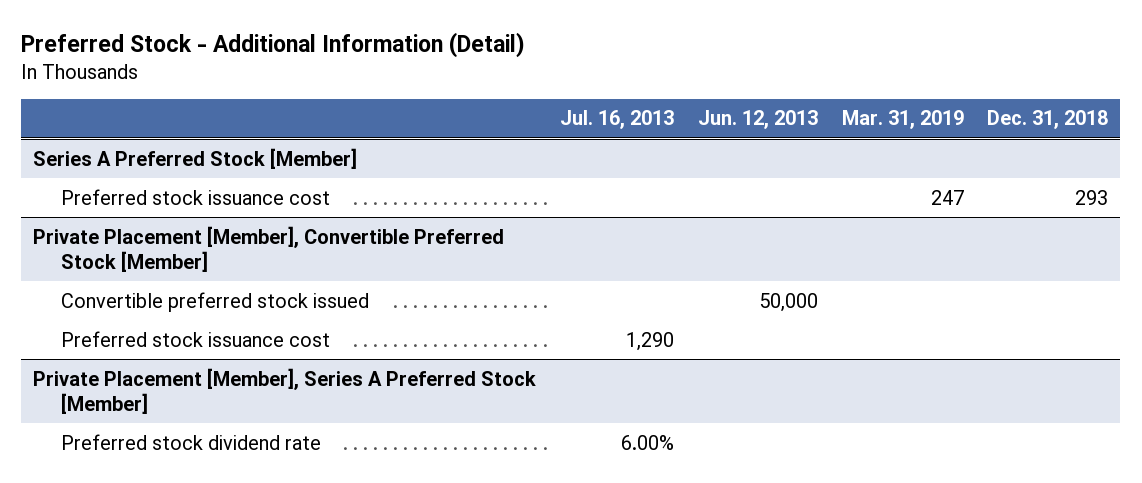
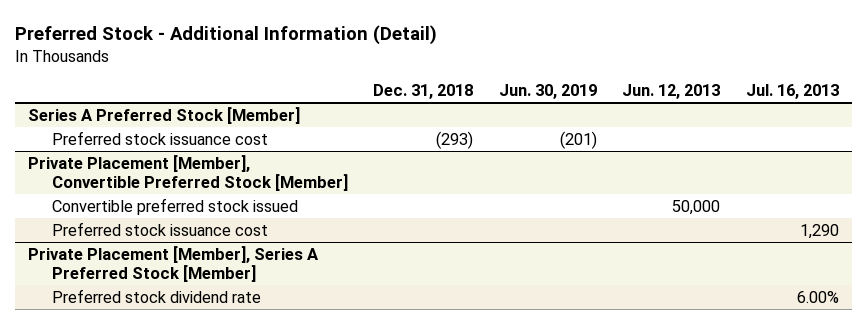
[841,110,964,130] Mar. 31, 2019 -> none
none -> [498,84,597,100] Jun. 30, 2019
[1075,189,1109,205] 293 -> [436,130,474,149] (293)

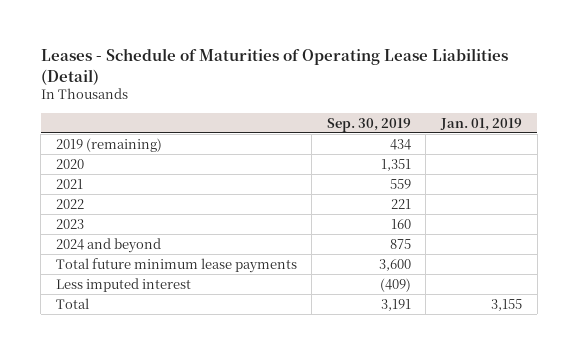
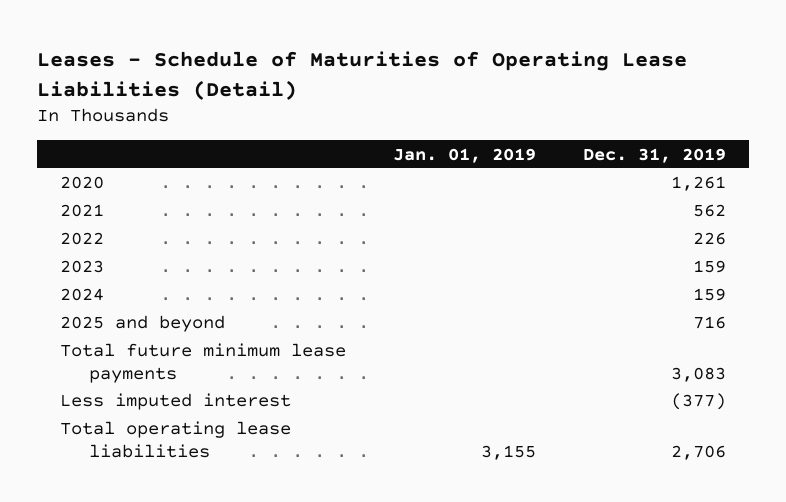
[326,117,411,132] Sep. 30, 2019 -> none
none -> [582,147,726,163] Dec. 31, 2019
[55,137,162,152] 2019 (remaining) -> none
none -> [59,288,104,302] 2024
[55,237,161,253] 2024 and beyond -> [59,315,225,333] 2025 and beyond
[55,297,89,309] Total -> [59,421,291,458] Total operating lease liabilities

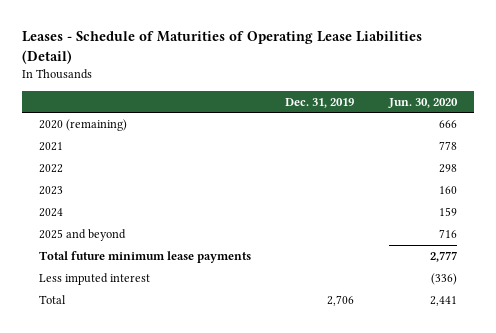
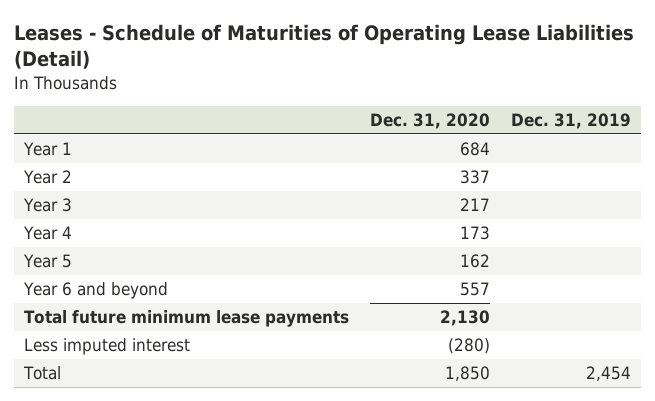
[387,97,458,108] Jun. 30, 2020 -> none
none -> [370,112,491,129] Dec. 31, 2020
[38,119,127,132] 2020 (remaining) -> none
[38,229,126,242] 2025 and beyond -> none
[38,142,63,152] 2021 -> [23,142,73,157] Year 1
[38,164,63,174] 2022 -> [23,170,73,185] Year 2
[38,186,63,196] 2023 -> [23,198,73,213] Year 3
[38,208,63,218] 2024 -> [23,226,73,241] Year 4
none -> [23,254,73,269] Year 5
none -> [23,282,169,300] Year 6 and beyond
[327,295,355,307] 2,706 -> [585,366,631,382] 2,454

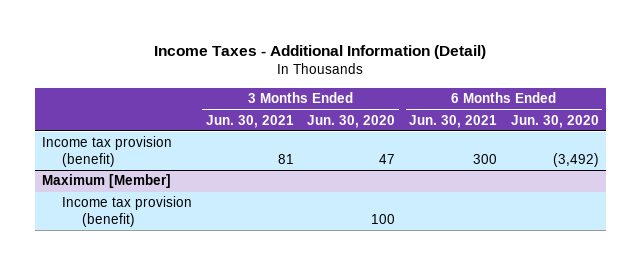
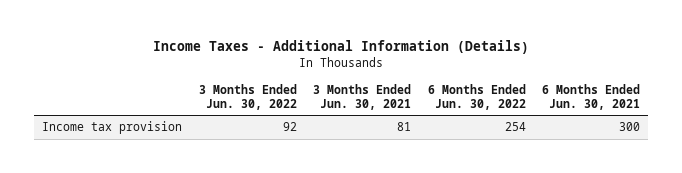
[154,45,487,60] Income Taxes - Additional Information (Detail) -> [153,40,530,55] Income Taxes - Additional Information (Details)
[307,114,396,128] Jun. 30, 2020 -> none
[510,114,599,128] Jun. 30, 2020 -> none
none -> [198,83,297,110] 3 Months Ended Jun. 30, 2022
none -> [427,83,526,110] 6 Months Ended Jun. 30, 2022
[42,174,172,189] Maximum [Member] -> none
[62,196,193,228] Income tax provision (benefit) -> none
[42,136,173,168] Income tax provision (benefit) -> [42,121,183,135] Income tax provision

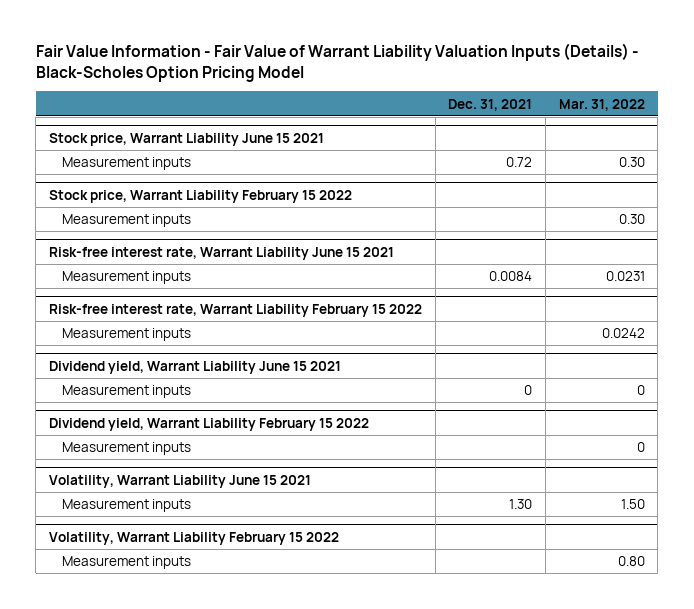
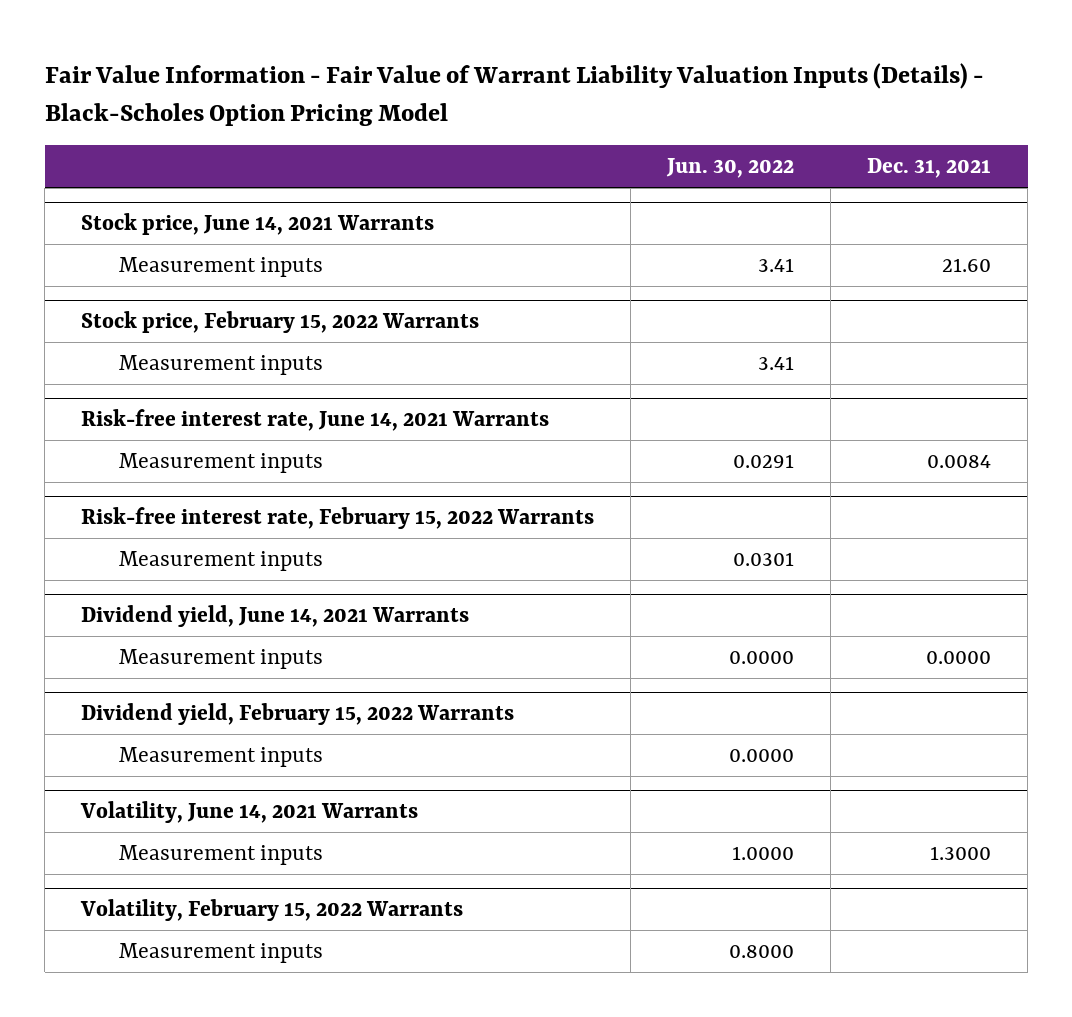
[558,98,645,111] Mar. 31, 2022 -> none
none -> [666,157,795,178] Jun. 30, 2022
[48,132,324,146] Stock price, Warrant Liability June 15 2021 -> [81,213,435,236] Stock price, June 14, 2021 Warrants
[506,157,533,168] 0.72 -> [942,258,992,273] 21.60
[48,189,352,203] Stock price, Warrant Liability February 15 2022 -> [81,311,480,334] Stock price, February 15, 2022 Warrants
[48,246,394,260] Risk-free interest rate, Warrant Liability June 15 2021 -> [81,409,550,432] Risk-free interest rate, June 14, 2021 Warrants
[48,303,422,317] Risk-free interest rate, Warrant Liability February 15 2022 -> [81,507,595,530] Risk-free interest rate, February 15, 2022 Warrants
[48,360,341,374] Dividend yield, Warrant Liability June 15 2021 -> [81,605,470,628] Dividend yield, June 14, 2021 Warrants
[524,385,533,396] 0 -> [926,651,992,665] 0.0000
[48,417,369,431] Dividend yield, Warrant Liability February 15 2022 -> [81,703,515,726] Dividend yield, February 15, 2022 Warrants
[48,474,311,488] Volatility, Warrant Liability June 15 2021 -> [80,801,419,824] Volatility, June 14, 2021 Warrants
[509,499,533,510] 1.30 -> [930,846,992,861] 1.3000
[48,531,339,545] Volatility, Warrant Liability February 15 2022 -> [80,899,464,922] Volatility, February 15, 2022 Warrants

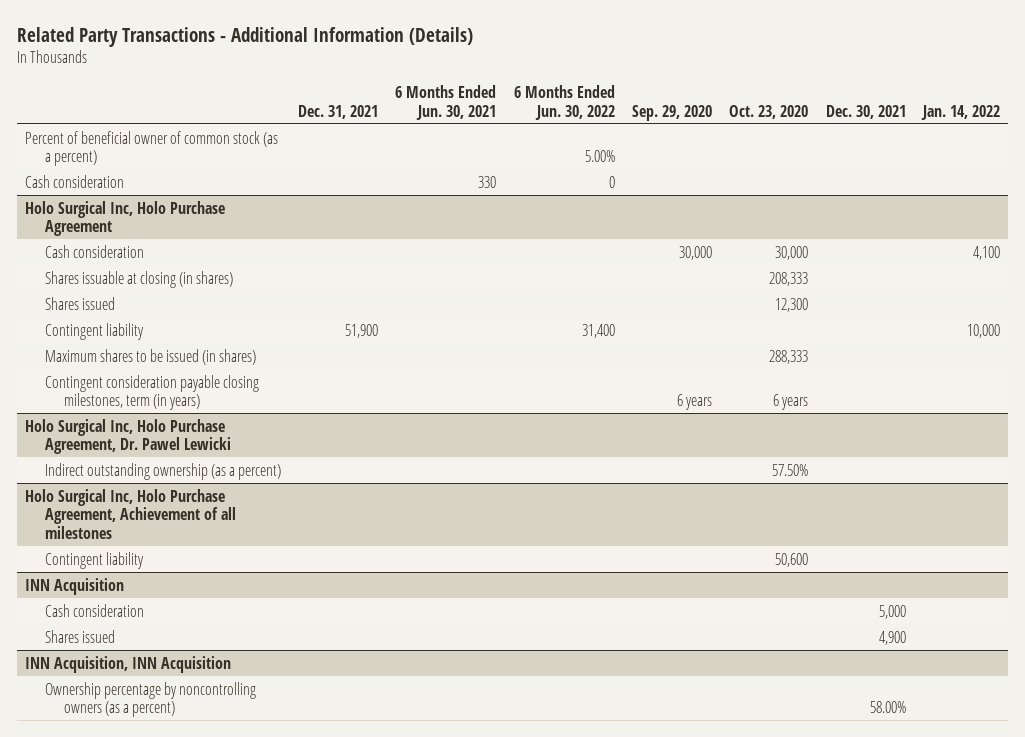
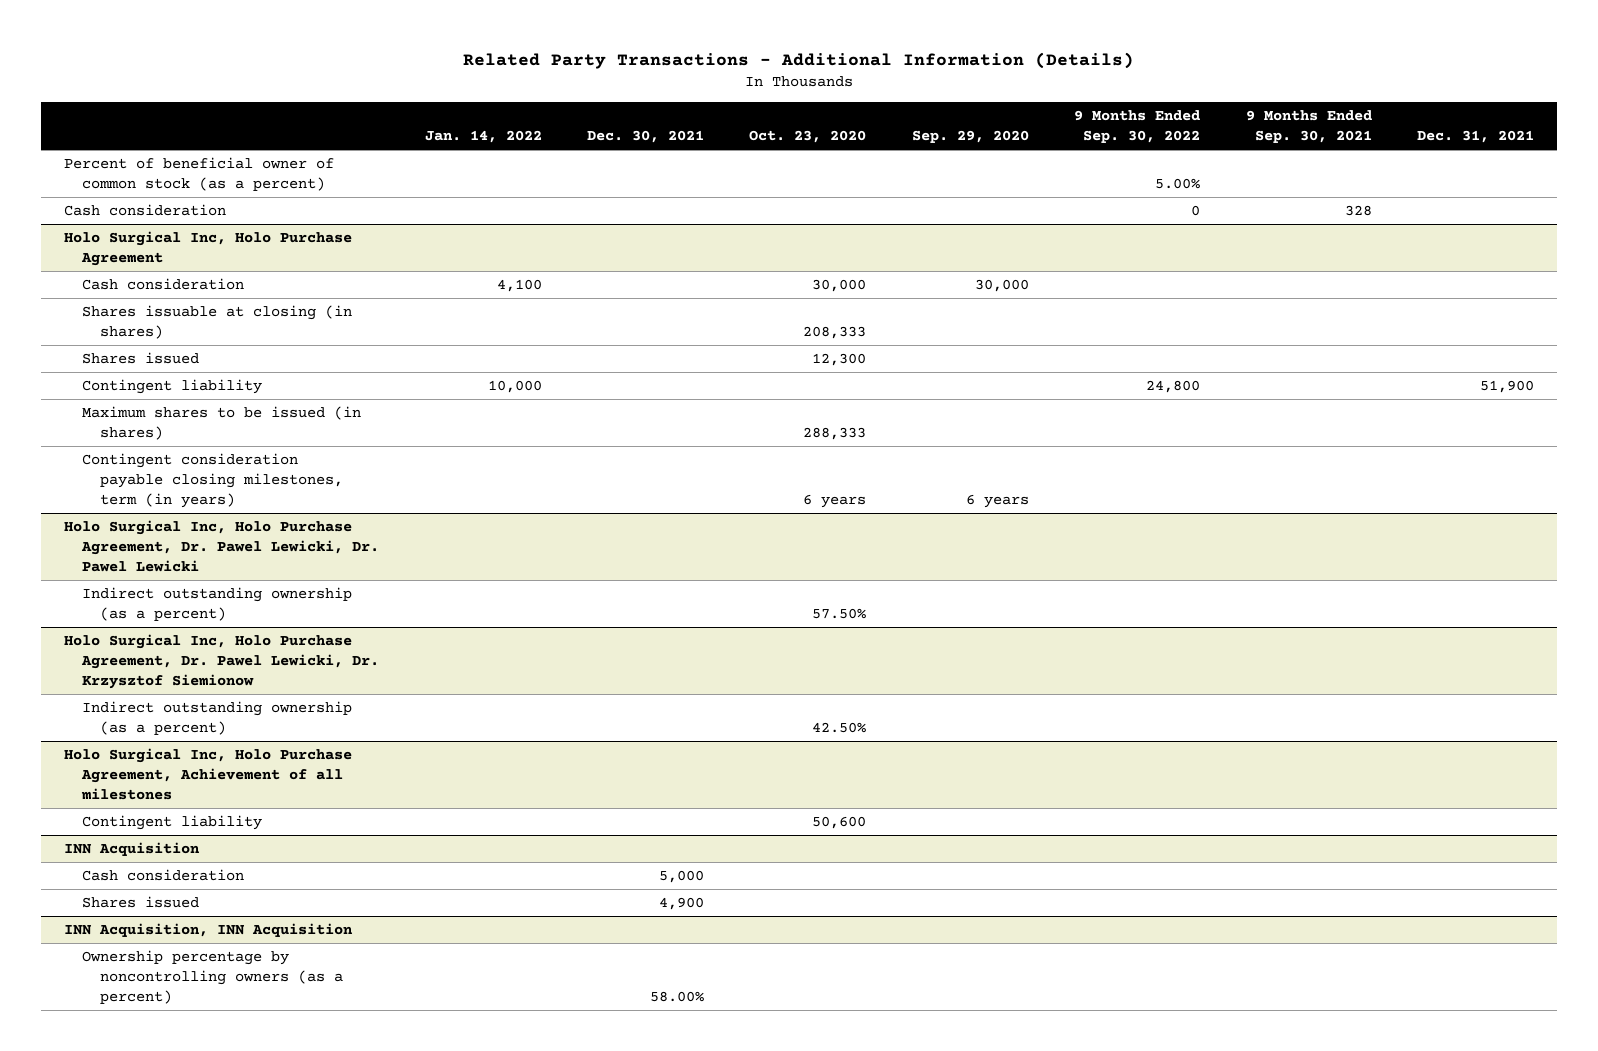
[395,84,497,120] 6 Months Ended Jun. 30, 2021 -> none
[513,84,615,120] 6 Months Ended Jun. 30, 2022 -> none
none -> [1074,109,1201,143] 9 Months Ended Sep. 30, 2022
none -> [1245,109,1372,143] 9 Months Ended Sep. 30, 2021
[25,418,231,455] Holo Surgical Inc, Holo Purchase Agreement, Dr. Pawel Lewicki -> [63,520,380,573] Holo Surgical Inc, Holo Purchase Agreement, Dr. Pawel Lewicki, Dr. Pawel Lewicki
none -> [63,634,380,690] Holo Surgical Inc, Holo Purchase Agreement, Dr. Pawel Lewicki, Dr. Krzysztof Siemionow
none -> [82,701,353,736] Indirect outstanding ownership (as a percent)

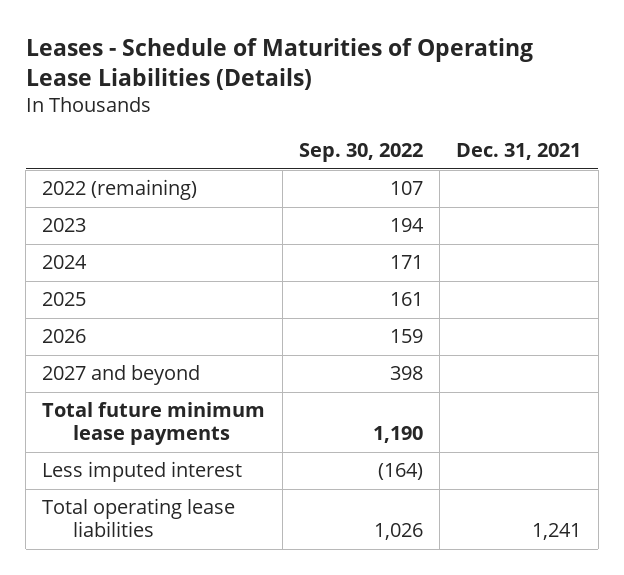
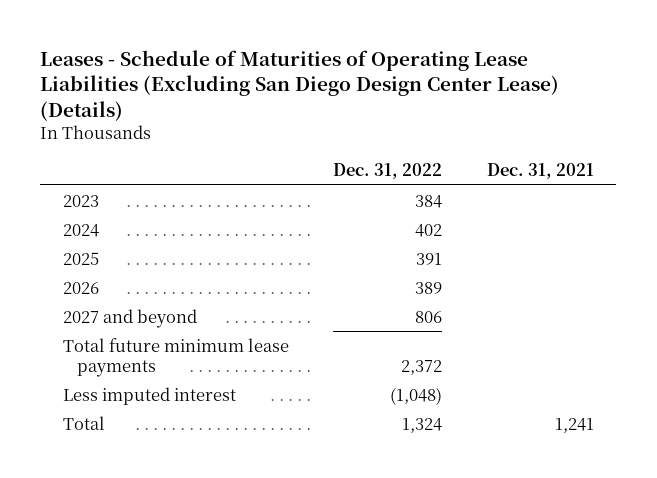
[25,37,533,91] Leases - Schedule of Maturities of Operating Lease Liabilities (Details) -> [40,49,560,121] Leases - Schedule of Maturities of Operating Lease Liabilities (Excluding San Diego Design Center Lease) (Details)
[298,143,423,163] Sep. 30, 2022 -> none
none -> [333,163,443,180] Dec. 31, 2022
[42,179,198,201] 2022 (remaining) -> none
[42,498,236,538] Total operating lease liabilities -> [62,415,105,430] Total

